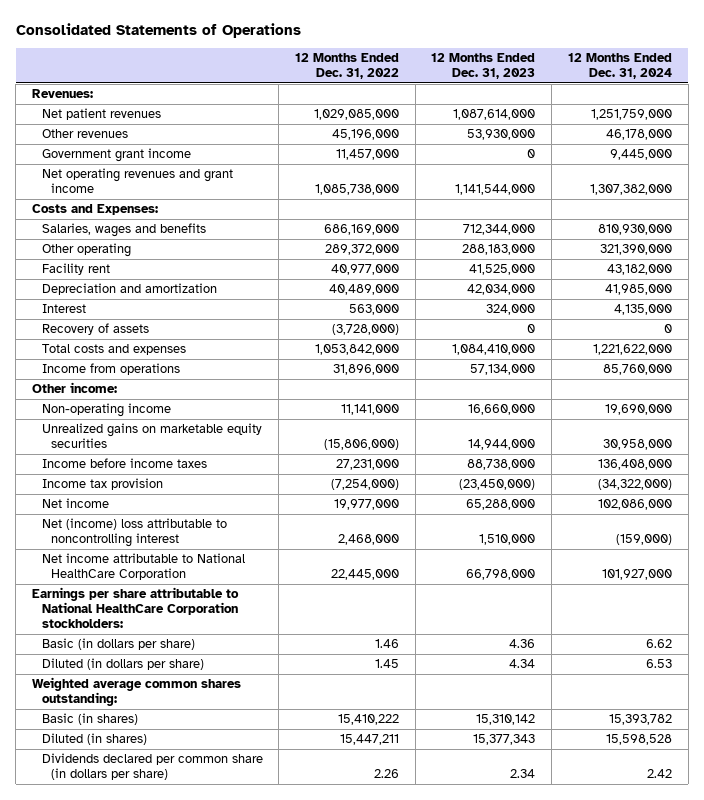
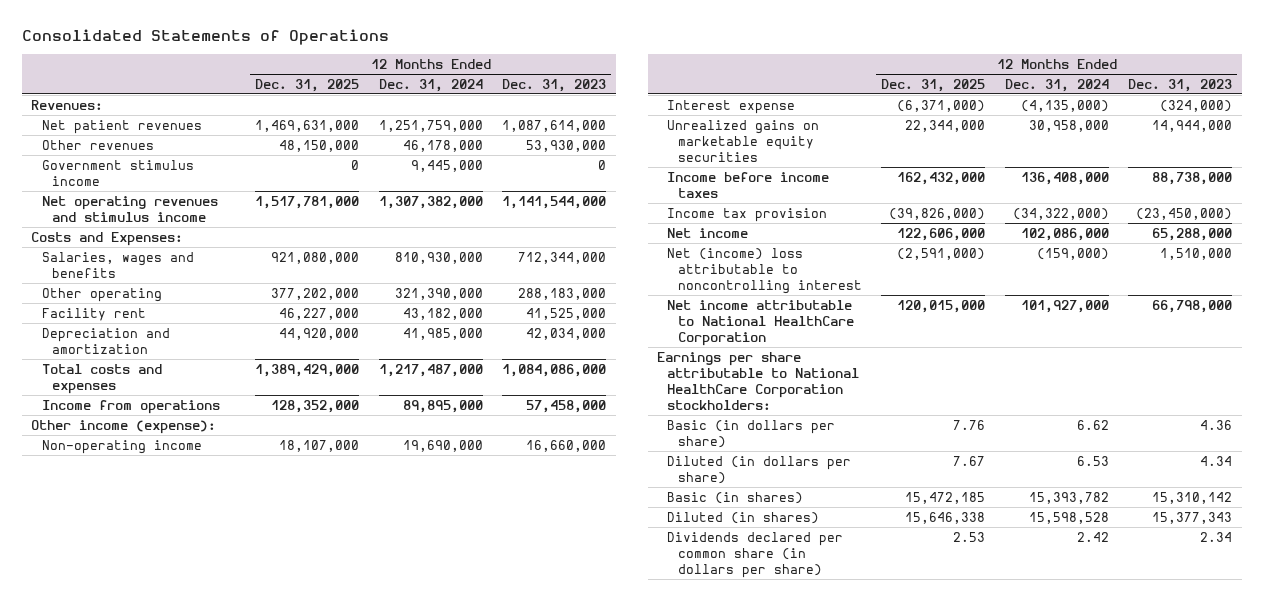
[294,53,399,80] 12 Months Ended Dec. 31, 2022 -> none
none -> [255,78,360,92] Dec. 31, 2025
[41,148,191,163] Government grant income -> [41,159,194,186] Government stimulus income
[41,168,233,194] Net operating revenues and grant income -> [41,195,218,222] Net operating revenues and stimulus income
[41,304,86,314] Interest -> none
[41,323,149,336] Recovery of assets -> none
[452,344,536,356] 1,084,410,000 -> [502,363,607,377] 1,084,086,000
[592,344,672,356] 1,221,622,000 -> [378,363,483,377] 1,217,487,000
[470,364,536,376] 57,134,000 -> [526,399,607,413] 57,458,000
[602,364,672,376] 85,760,000 -> [402,399,483,413] 89,895,000
[31,382,117,394] Other income: -> [31,419,217,434] Other income (expense):
none -> [667,99,796,114] Interest expense
[31,677,241,707] Weighted average common shares outstanding: -> none

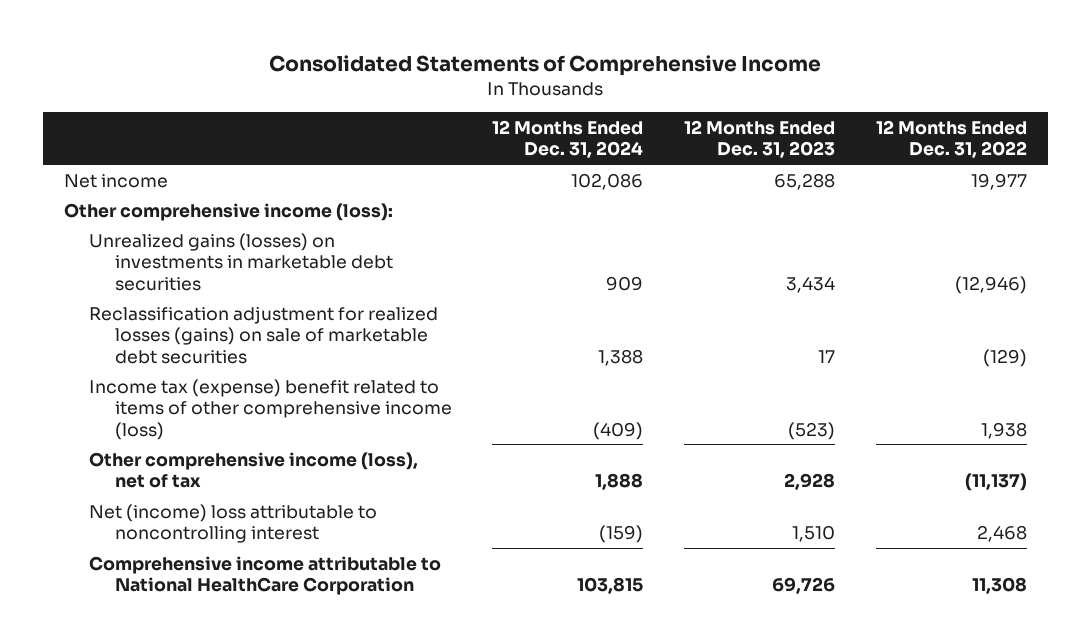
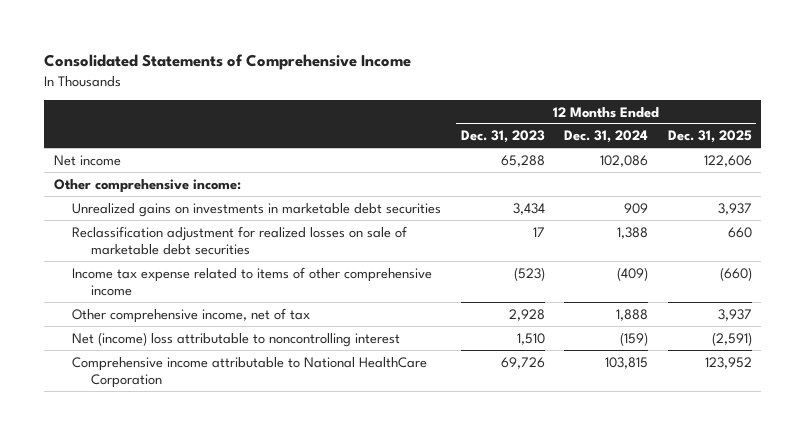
[876,119,1028,159] 12 Months Ended Dec. 31, 2022 -> none
none -> [667,130,752,144] Dec. 31, 2025
[63,202,393,221] Other comprehensive income (loss): -> [53,178,241,193] Other comprehensive income:
[89,232,393,291] Unrealized gains (losses) on investments in marketable debt securities -> [72,202,442,217] Unrealized gains on investments in marketable debt securities
[89,305,439,364] Reclassification adjustment for realized losses (gains) on sale of marketable debt securities -> [72,225,408,256] Reclassification adjustment for realized losses on sale of marketable debt securities
[89,378,452,440] Income tax (expense) benefit related to items of other comprehensive income (loss) -> [72,266,433,297] Income tax expense related to items of other comprehensive income
[89,451,419,489] Other comprehensive income (loss), net of tax -> [72,307,311,323] Other comprehensive income, net of tax

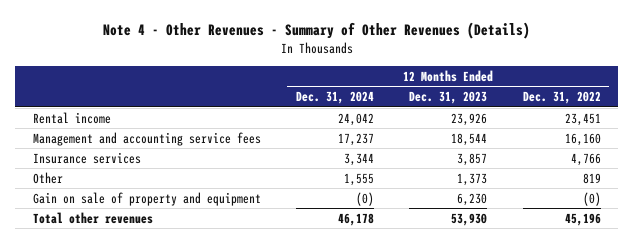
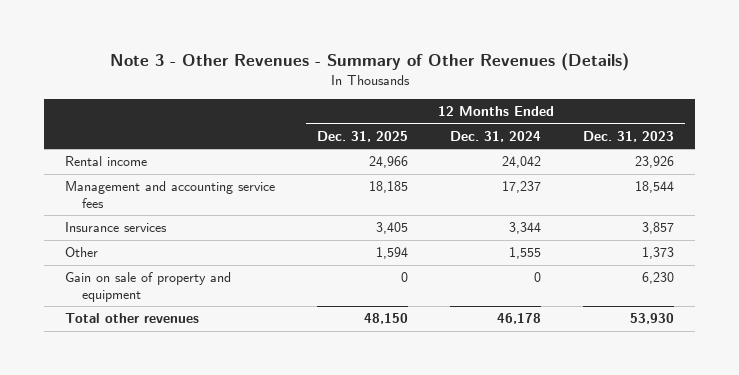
[102,22,530,40] Note 4 - Other Revenues - Summary of Other Revenues (Details) -> [109,52,629,71] Note 3 - Other Revenues - Summary of Other Revenues (Details)
[522,91,601,105] Dec. 31, 2022 -> none
none -> [316,131,408,143] Dec. 31, 2025
[356,191,375,206] (0) -> [534,272,542,283] 0

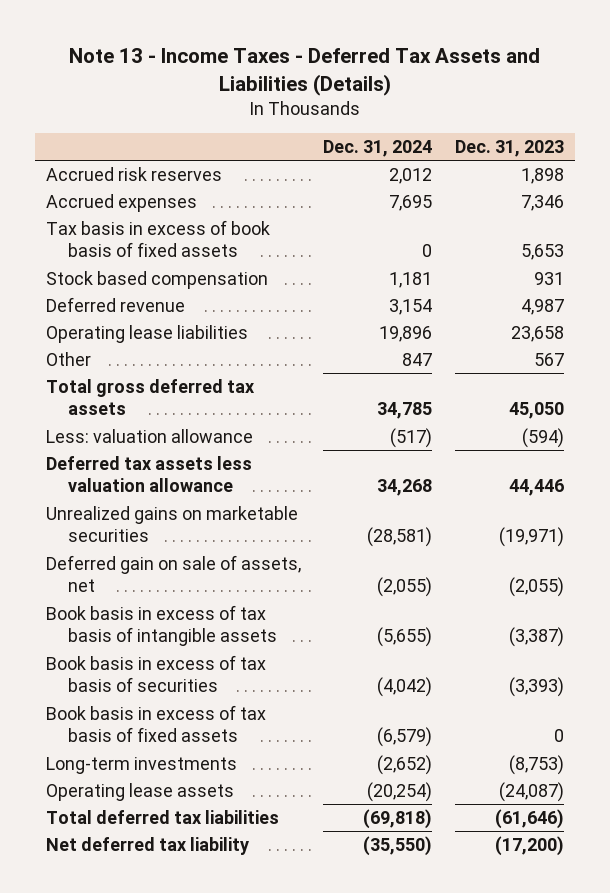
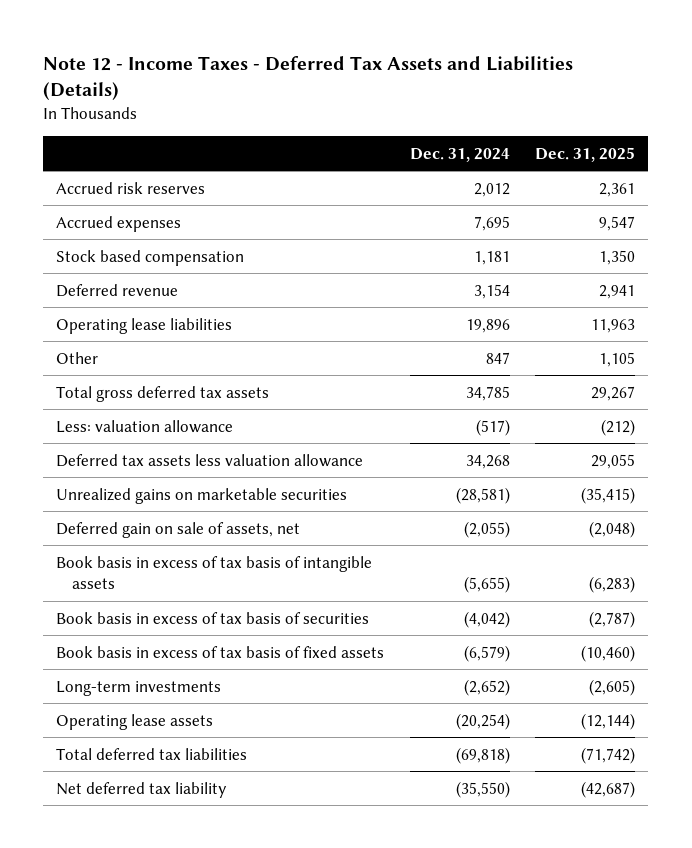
[68,47,540,96] Note 13 - Income Taxes - Deferred Tax Assets and Liabilities (Details) -> [43,55,574,101] Note 12 - Income Taxes - Deferred Tax Assets and Liabilities (Details)
[454,140,564,158] Dec. 31, 2023 -> none
none -> [535,146,636,162] Dec. 31, 2025
[46,220,271,258] Tax basis in excess of book basis of fixed assets -> none

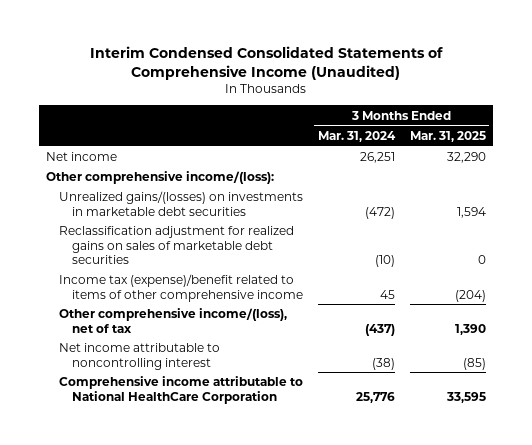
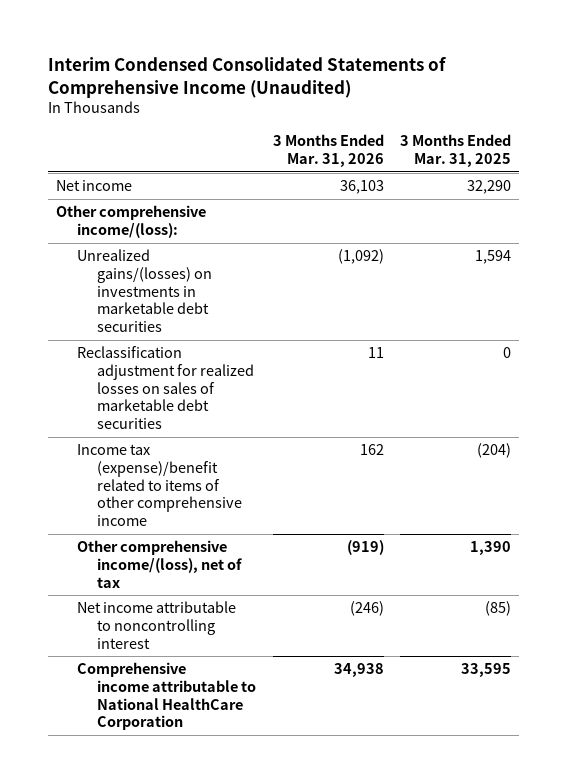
[317,130,396,142] Mar. 31, 2024 -> none
none -> [272,134,384,168] 3 Months Ended Mar. 31, 2026
[59,226,295,264] Reclassification adjustment for realized gains on sales of marketable debt securities -> [76,346,255,430] Reclassification adjustment for realized losses on sales of marketable debt securities

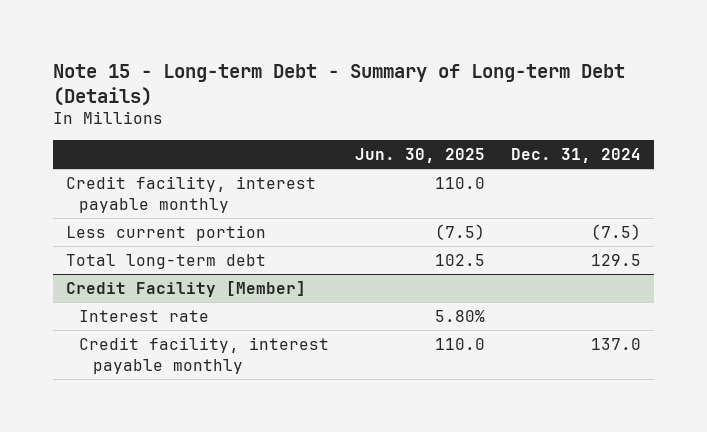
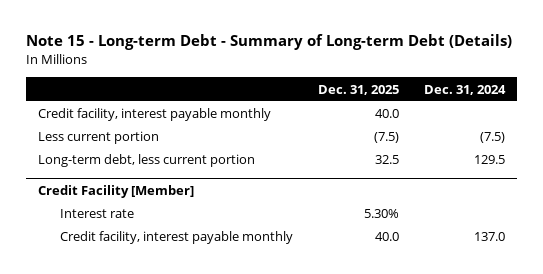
[355,148,486,164] Jun. 30, 2025 -> none
none -> [317,84,399,95] Dec. 31, 2025
[66,253,267,269] Total long-term debt -> [38,154,256,168] Long-term debt, less current portion

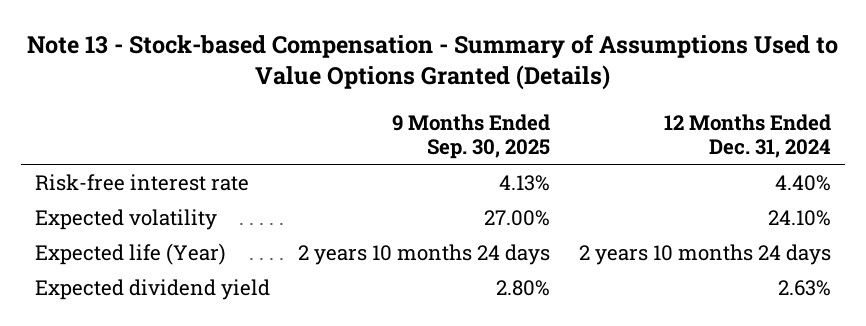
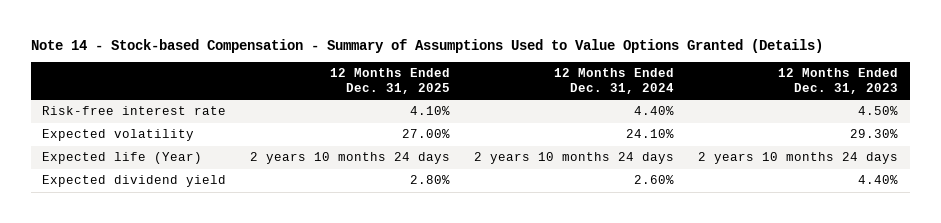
[26,33,838,91] Note 13 - Stock-based Compensation - Summary of Assumptions Used to Value Options Granted (Details) -> [30,38,823,53] Note 14 - Stock-based Compensation - Summary of Assumptions Used to Value Options Granted (Details)
[392,113,551,160] 9 Months Ended Sep. 30, 2025 -> none
none -> [330,68,451,94] 12 Months Ended Dec. 31, 2025
none -> [778,68,899,94] 12 Months Ended Dec. 31, 2023
[777,280,831,297] 2.63% -> [634,175,675,185] 2.60%

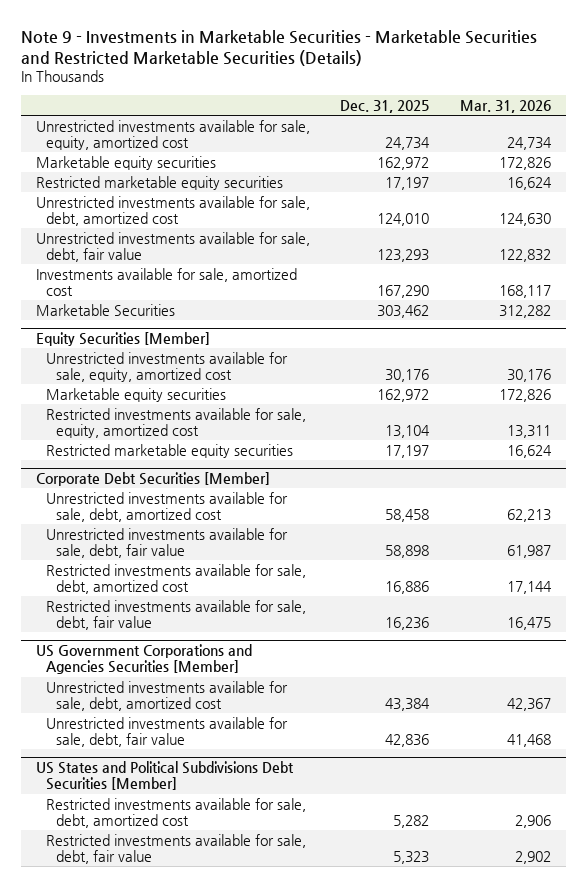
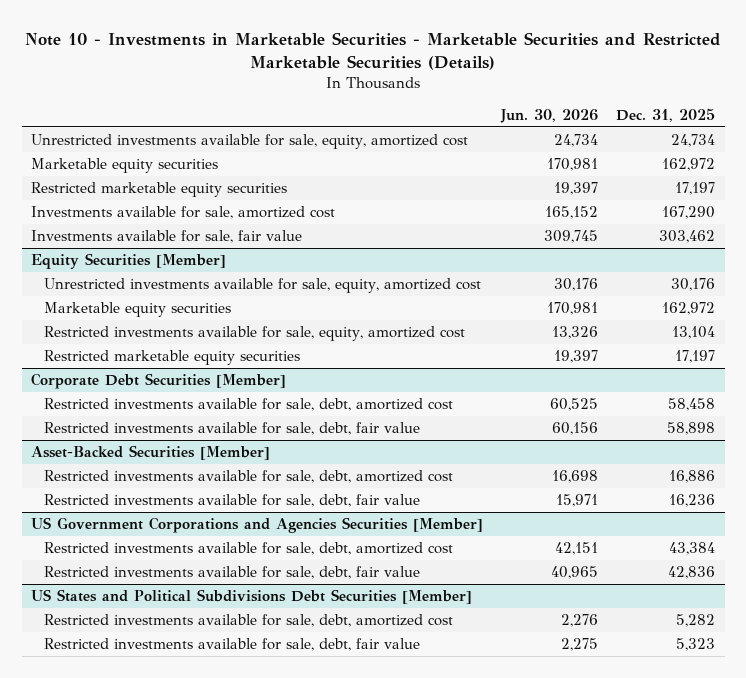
[20,29,537,67] Note 9 - Investments in Marketable Securities - Marketable Securities and Restricted Marketable Securities (Details) -> [25,31,722,70] Note 10 - Investments in Marketable Securities - Marketable Securities and Restricted Marketable Securities (Details)
[459,99,551,113] Mar. 31, 2026 -> none
none -> [500,108,599,123] Jun. 30, 2026
[36,195,311,227] Unrestricted investments available for sale, debt, amortized cost -> none
[36,231,311,263] Unrestricted investments available for sale, debt, fair value -> none
[36,303,176,316] Marketable Securities -> [30,230,302,244] Investments available for sale, fair value
[46,491,289,523] Unrestricted investments available for sale, debt, amortized cost -> [44,398,454,412] Restricted investments available for sale, debt, amortized cost
[46,527,289,559] Unrestricted investments available for sale, debt, fair value -> [44,422,421,436] Restricted investments available for sale, debt, fair value
none -> [30,445,270,461] Asset-Backed Securities [Member]
[46,680,289,712] Unrestricted investments available for sale, debt, amortized cost -> [44,542,454,556] Restricted investments available for sale, debt, amortized cost
[46,716,289,748] Unrestricted investments available for sale, debt, fair value -> [44,566,421,580] Restricted investments available for sale, debt, fair value

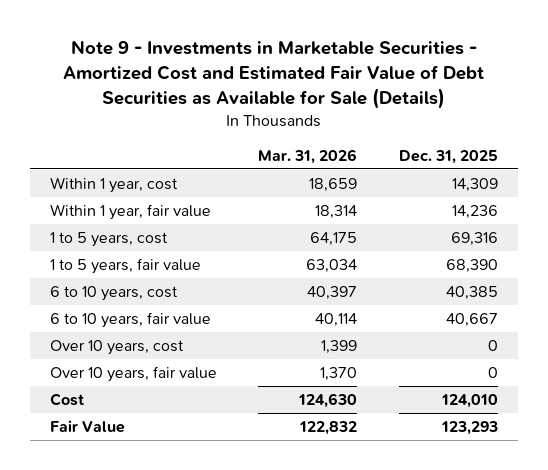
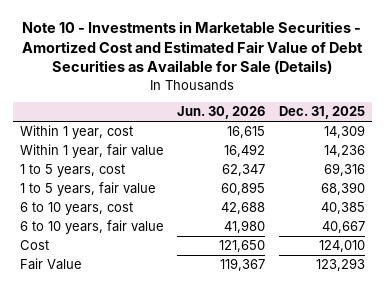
[62,40,484,110] Note 9 - Investments in Marketable Securities - Amortized Cost and Estimated Fair Value of Debt Securities as Available for Sale (Details) -> [22,20,364,75] Note 10 - Investments in Marketable Securities - Amortized Cost and Estimated Fair Value of Debt Securities as Available for Sale (Details)
[258,148,358,164] Mar. 31, 2026 -> none
none -> [177,106,266,120] Jun. 30, 2026
[50,339,185,355] Over 10 years, cost -> none
[50,365,218,382] Over 10 years, fair value -> none

